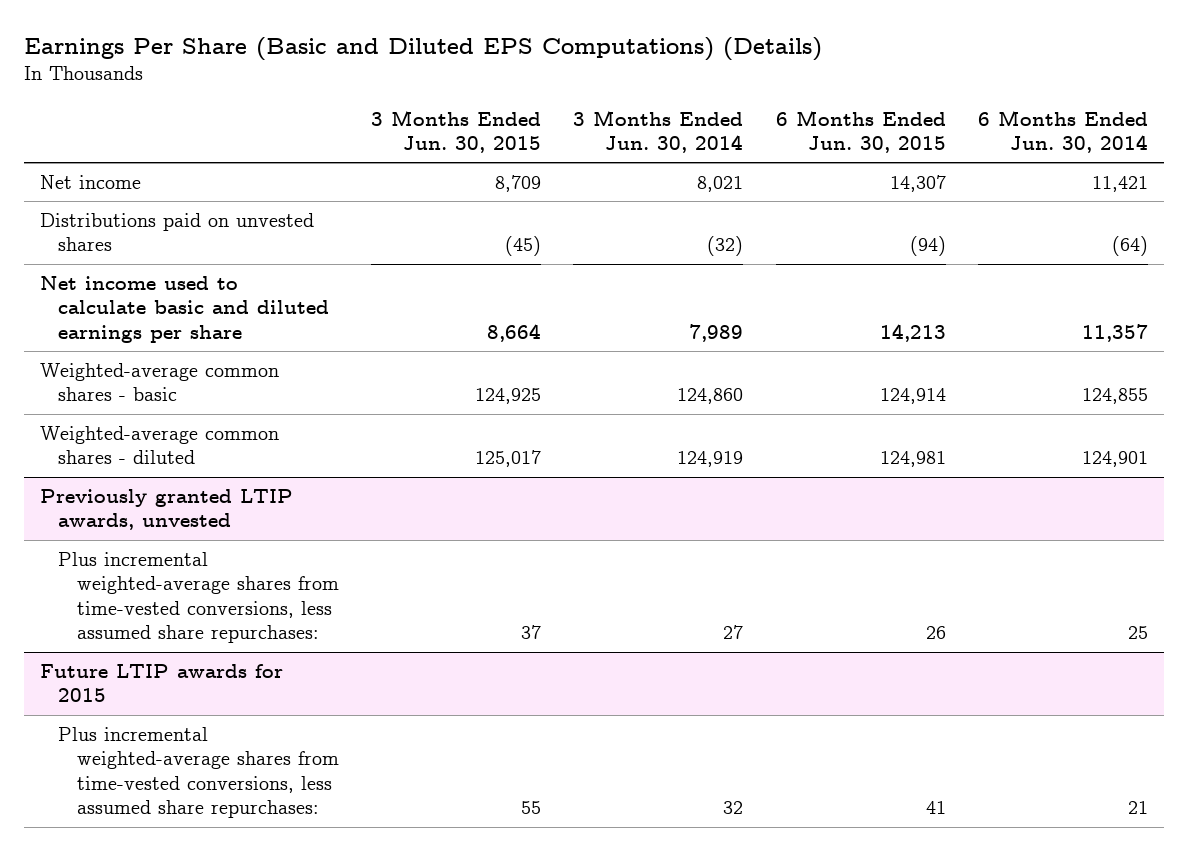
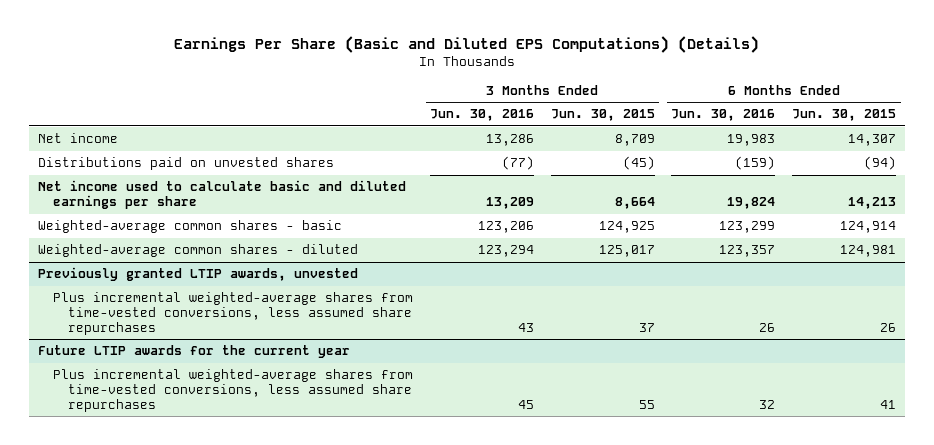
[573,109,744,153] 3 Months Ended Jun. 30, 2014 -> none
[977,109,1148,153] 6 Months Ended Jun. 30, 2014 -> none
none -> [429,109,534,122] Jun. 30, 2016
none -> [671,109,776,122] Jun. 30, 2016
[58,551,339,644] Plus incremental weighted-average shares from time-vested conversions, less assumed share repurchases: -> [53,292,414,335] Plus incremental weighted-average shares from time-vested conversions, less assumed share repurchases
[39,663,283,703] Future LTIP awards for 2015 -> [37,345,350,359] Future LTIP awards for the current year
[58,726,339,819] Plus incremental weighted-average shares from time-vested conversions, less assumed share repurchases: -> [53,369,414,412] Plus incremental weighted-average shares from time-vested conversions, less assumed share repurchases

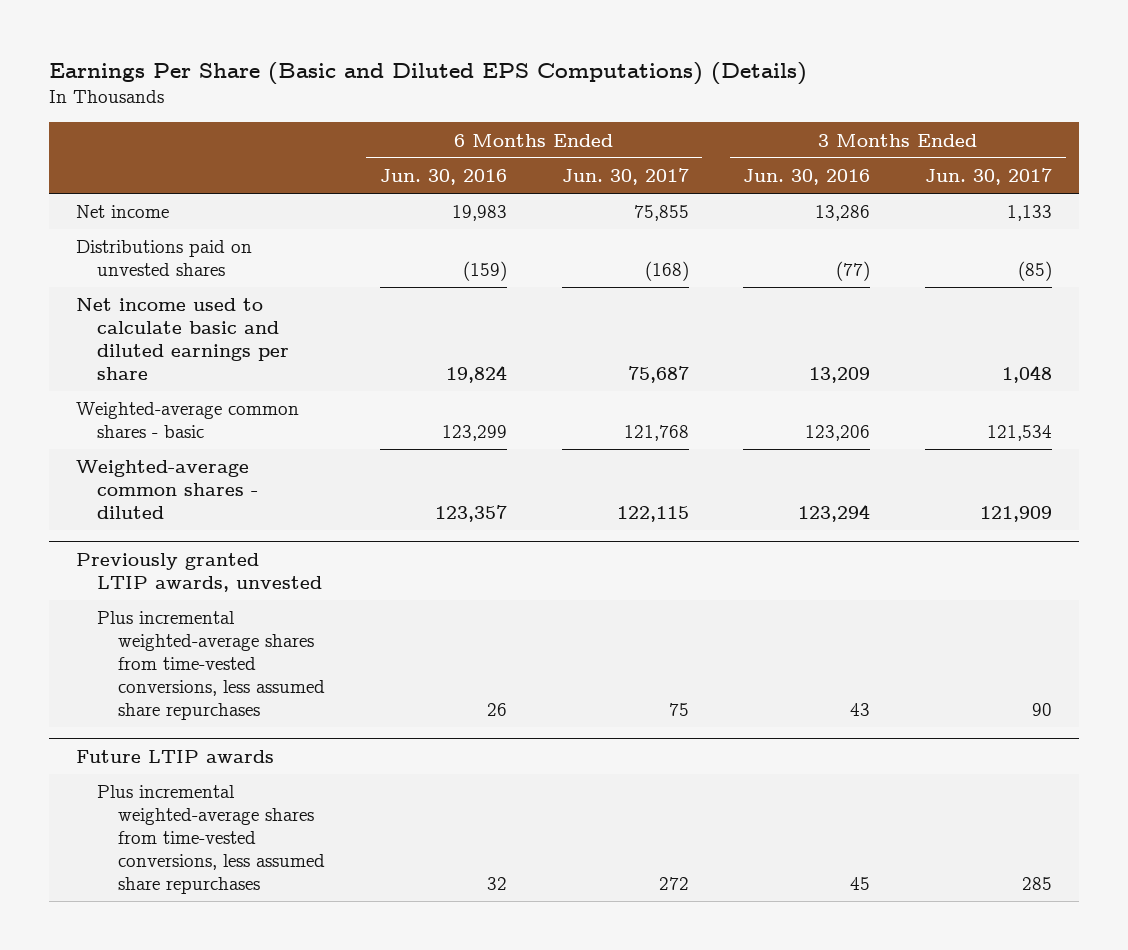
[550,109,655,122] Jun. 30, 2015 -> none
[792,109,897,122] Jun. 30, 2015 -> none
none -> [561,167,689,185] Jun. 30, 2017
none -> [924,167,1052,185] Jun. 30, 2017
[37,345,350,359] Future LTIP awards for the current year -> [75,749,274,763] Future LTIP awards

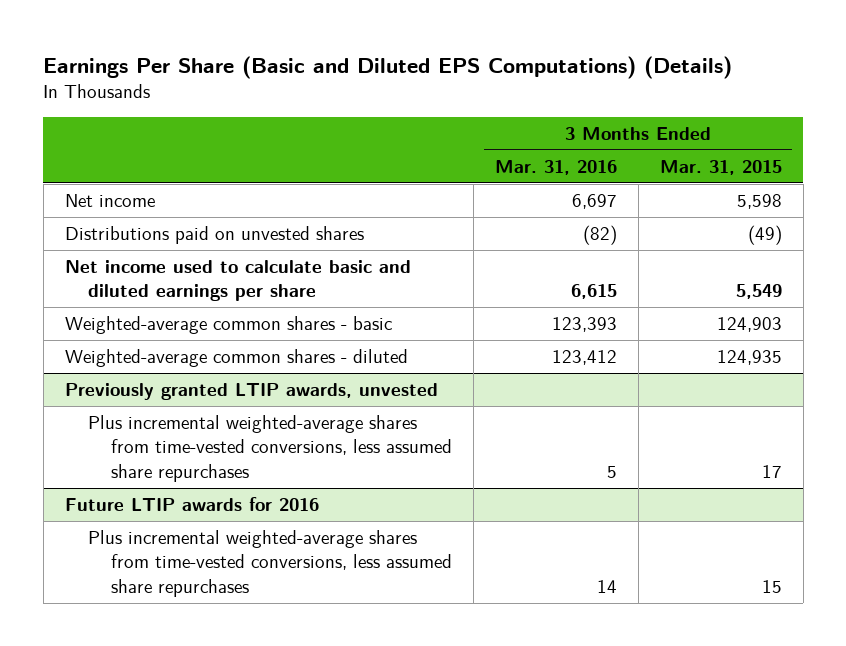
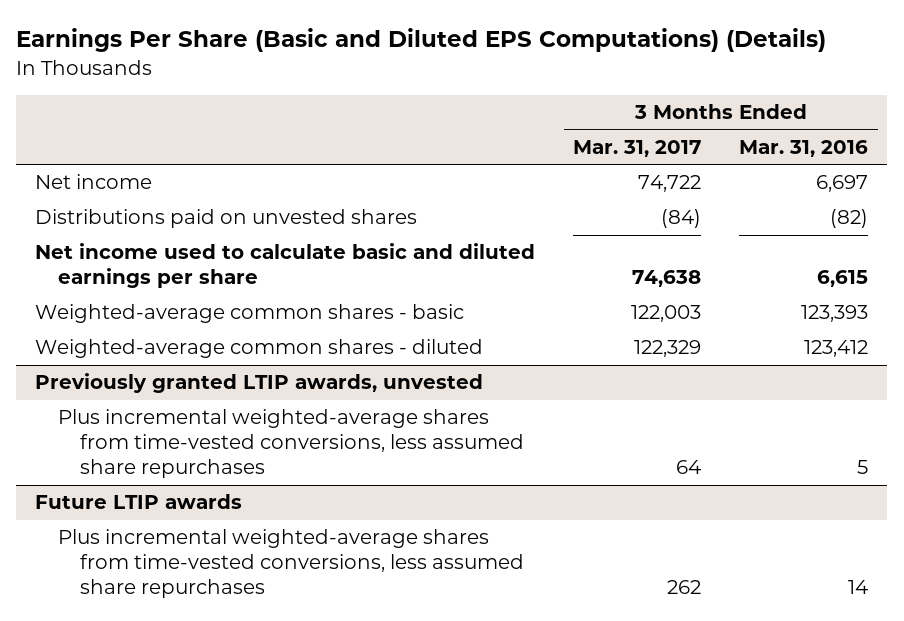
[659,159,782,175] Mar. 31, 2015 -> none
none -> [573,139,702,157] Mar. 31, 2017
[64,496,319,511] Future LTIP awards for 2016 -> [35,494,243,510] Future LTIP awards

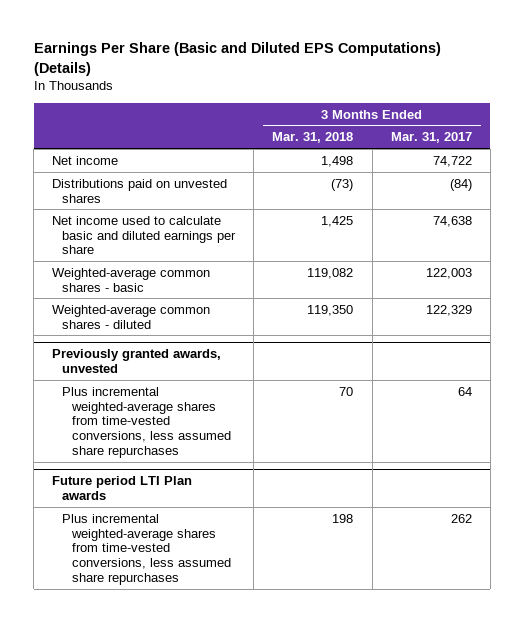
[739,139,869,157] Mar. 31, 2016 -> none
none -> [272,132,354,144] Mar. 31, 2018
[35,373,484,394] Previously granted LTIP awards, unvested -> [52,349,222,373] Previously granted awards, unvested
[35,494,243,510] Future LTIP awards -> [52,476,193,500] Future period LTI Plan awards

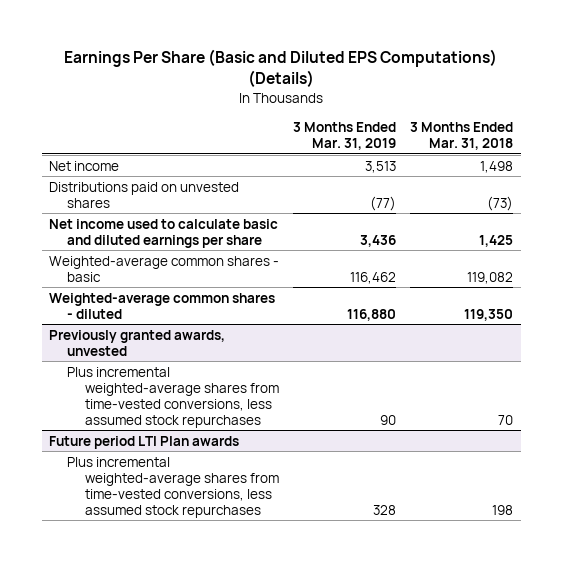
[390,132,472,144] Mar. 31, 2017 -> none
none -> [293,121,397,150] 3 Months Ended Mar. 31, 2019
[62,386,232,459] Plus incremental weighted-average shares from time-vested conversions, less assumed share repurchases -> [66,366,279,428] Plus incremental weighted-average shares from time-vested conversions, less assumed stock repurchases
[62,513,232,586] Plus incremental weighted-average shares from time-vested conversions, less assumed share repurchases -> [66,456,279,518] Plus incremental weighted-average shares from time-vested conversions, less assumed stock repurchases

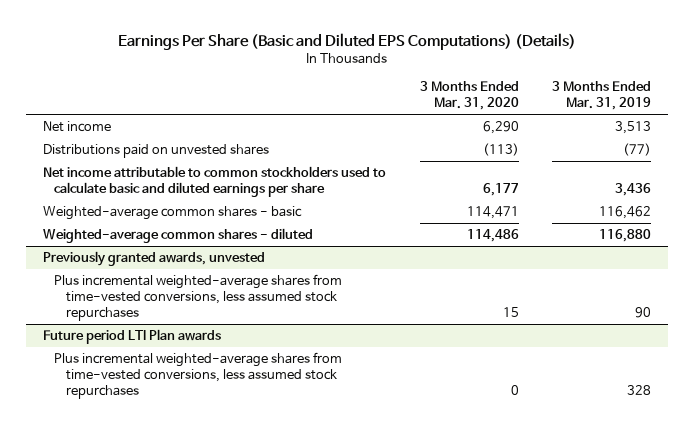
[410,121,514,150] 3 Months Ended Mar. 31, 2018 -> none
none -> [419,81,519,111] 3 Months Ended Mar. 31, 2020
[49,218,279,248] Net income used to calculate basic and diluted earnings per share -> [43,166,387,198] Net income attributable to common stockholders used to calculate basic and diluted earnings per share

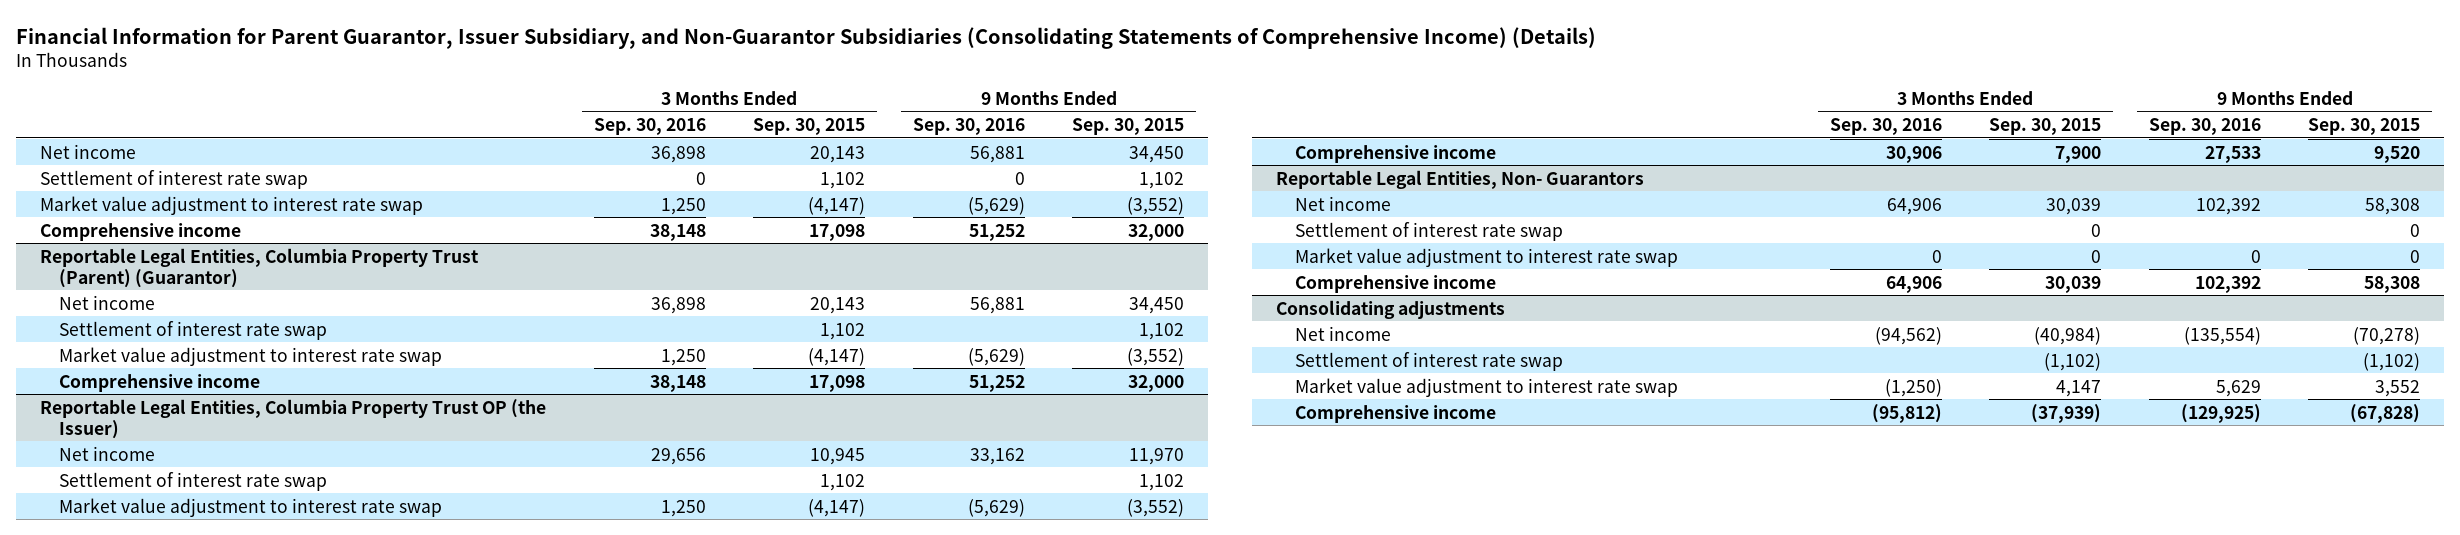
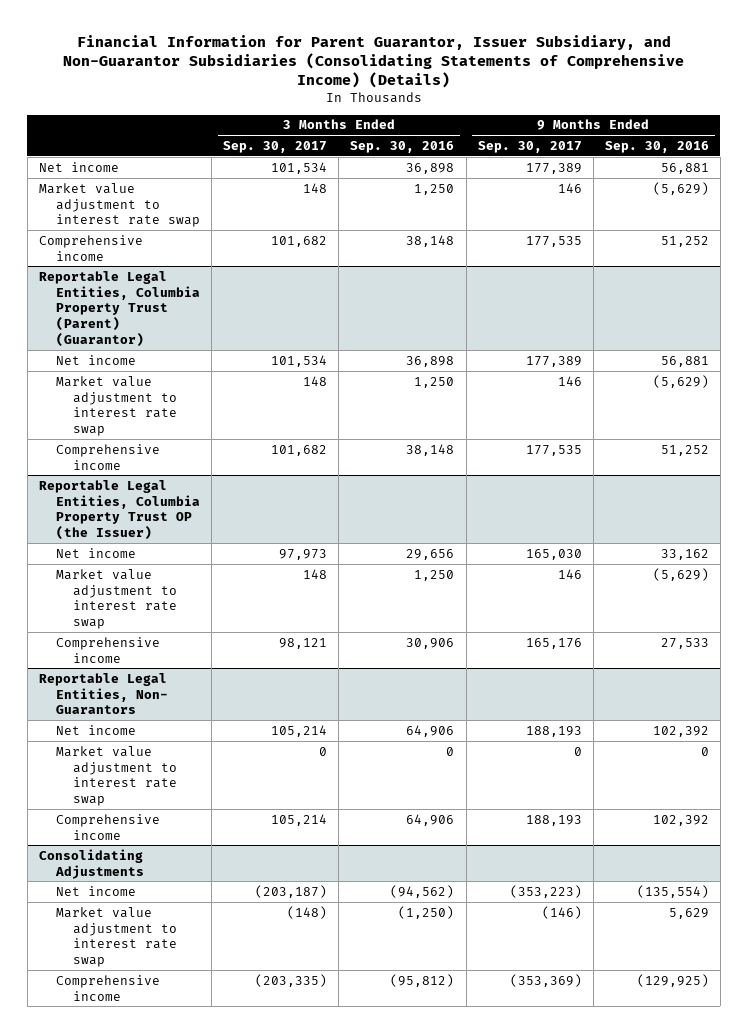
[753,118,866,136] Sep. 30, 2015 -> none
[1072,118,1185,136] Sep. 30, 2015 -> none
none -> [223,140,328,153] Sep. 30, 2017
none -> [477,140,582,153] Sep. 30, 2017
[40,169,309,189] Settlement of interest rate swap -> none
[59,320,328,340] Settlement of interest rate swap -> none
[59,471,328,491] Settlement of interest rate swap -> none
[1294,221,1563,241] Settlement of interest rate swap -> none
[1275,299,1505,319] Consolidating adjustments -> [38,848,145,879] Consolidating Adjustments
[1294,351,1563,371] Settlement of interest rate swap -> none

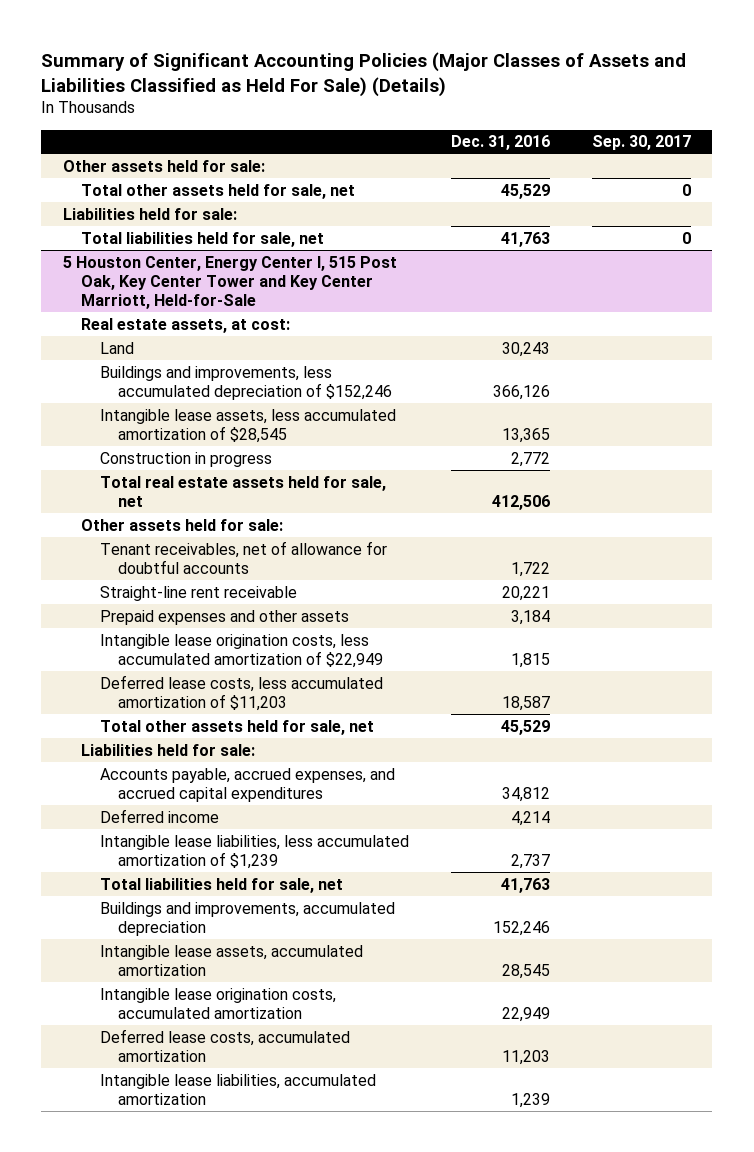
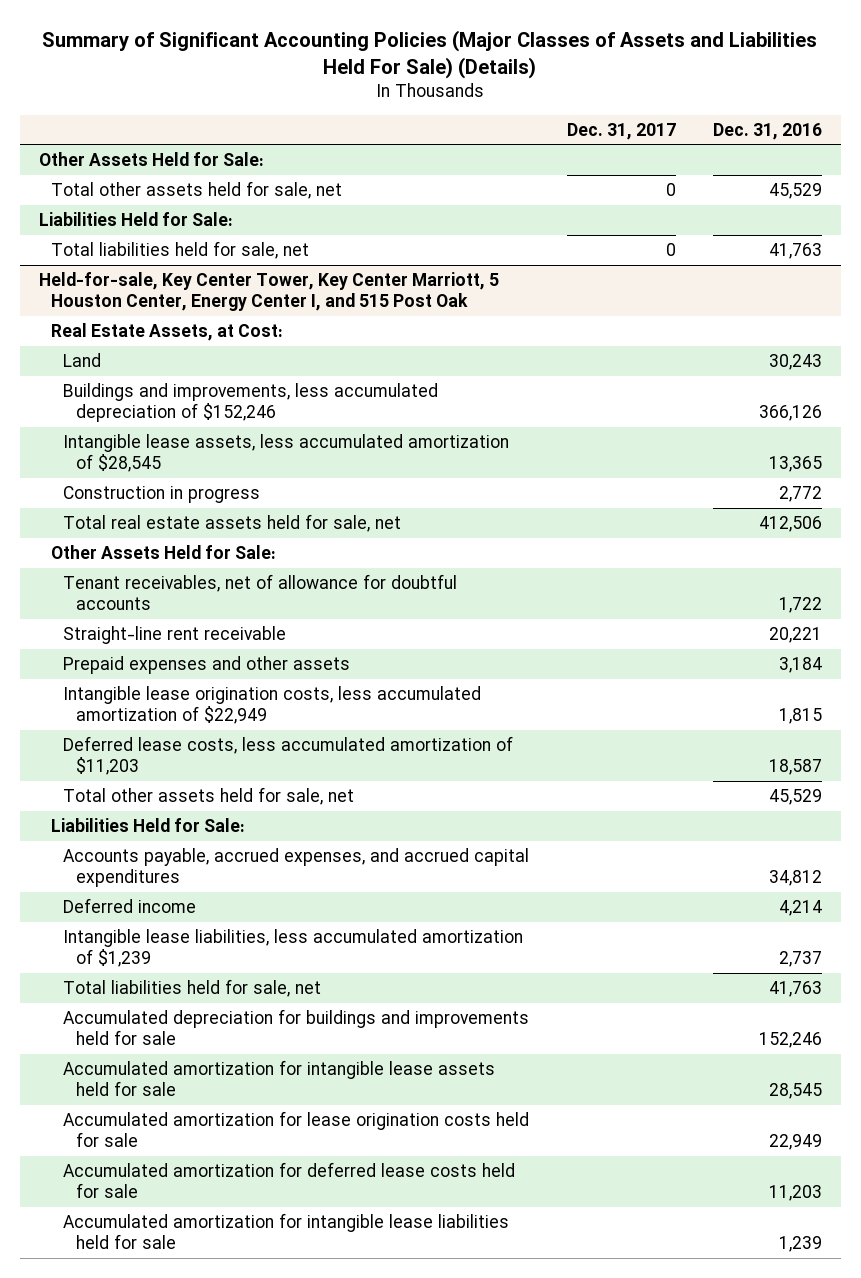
[41,51,687,97] Summary of Significant Accounting Policies (Major Classes of Assets and Liabilities Classified as Held For Sale) (Details) -> [42,30,818,80] Summary of Significant Accounting Policies (Major Classes of Assets and Liabilities Held For Sale) (Details)
[592,135,692,151] Sep. 30, 2017 -> none
none -> [566,122,676,140] Dec. 31, 2017
[62,159,265,172] Other assets held for sale: -> [39,151,265,166] Other Assets Held for Sale:
[62,207,237,220] Liabilities held for sale: -> [39,211,234,226] Liabilities Held for Sale:
[62,255,397,310] 5 Houston Center, Energy Center I, 515 Post Oak, Key Center Tower and Key Center Marriott, Held-for-Sale -> [39,271,500,311] Held-for-sale, Key Center Tower, Key Center Marriott, 5 Houston Center, Energy Center I, and 515 Post Oak
[81,317,291,333] Real estate assets, at cost: -> [51,322,284,341] Real Estate Assets, at Cost:
[81,518,284,531] Other assets held for sale: -> [51,544,277,559] Other Assets Held for Sale:
[81,743,256,756] Liabilities held for sale: -> [51,817,246,832] Liabilities Held for Sale:
[99,901,395,936] Buildings and improvements, accumulated depreciation -> [63,1008,530,1045] Accumulated depreciation for buildings and improvements held for sale
[99,944,363,976] Intangible lease assets, accumulated amortization -> [63,1059,496,1096] Accumulated amortization for intangible lease assets held for sale
[99,987,336,1019] Intangible lease origination costs, accumulated amortization -> [63,1110,530,1147] Accumulated amortization for lease origination costs held for sale
[99,1028,350,1062] Deferred lease costs, accumulated amortization -> [63,1161,516,1198] Accumulated amortization for deferred lease costs held for sale
[99,1073,376,1105] Intangible lease liabilities, accumulated amortization -> [63,1212,510,1249] Accumulated amortization for intangible lease liabilities held for sale

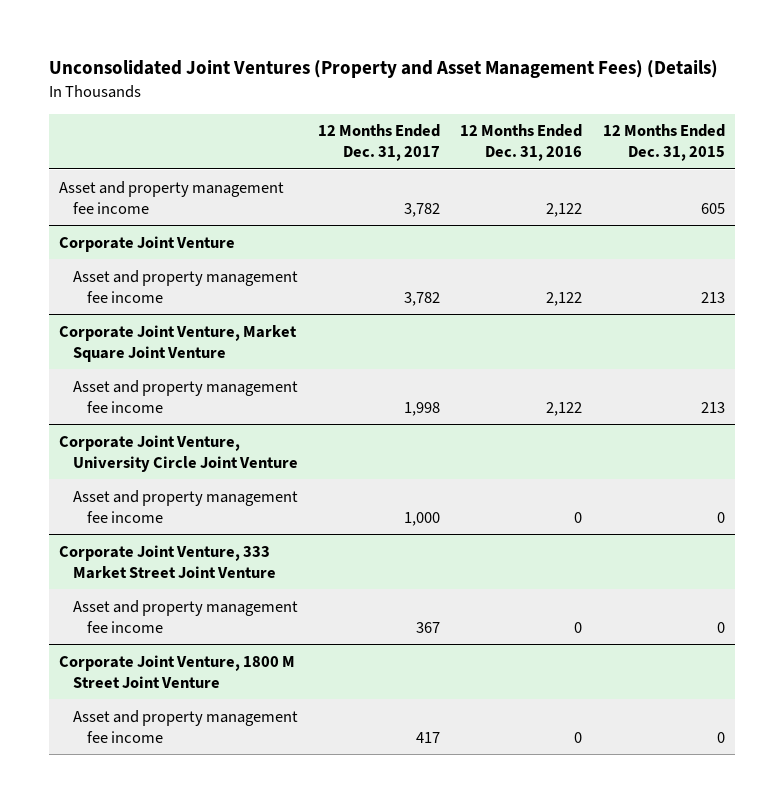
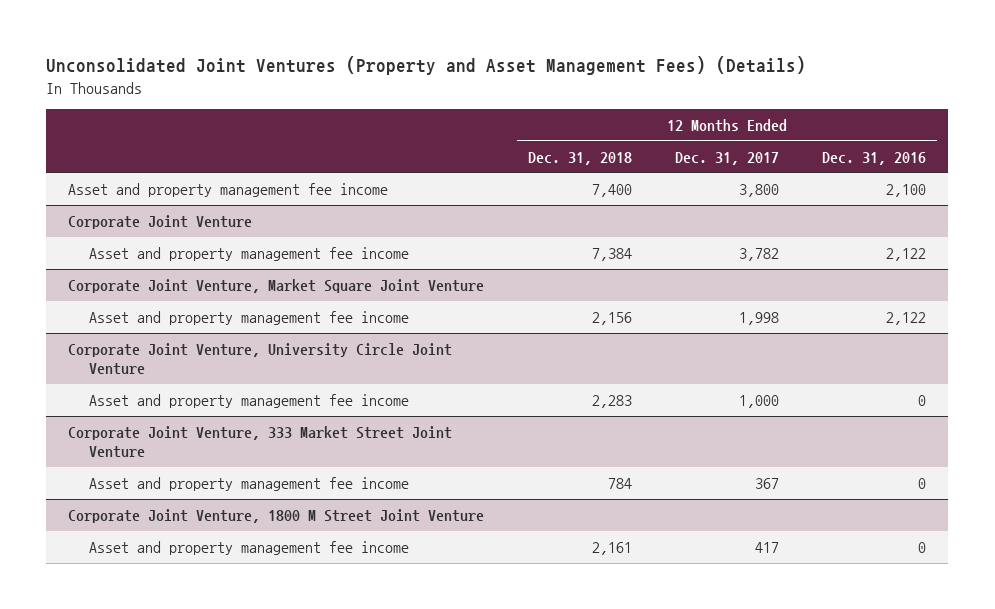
[602,124,725,162] 12 Months Ended Dec. 31, 2015 -> none
none -> [527,151,632,165] Dec. 31, 2018
[404,202,441,217] 3,782 -> [738,183,779,197] 3,800
[546,202,583,217] 2,122 -> [886,183,927,197] 2,100

